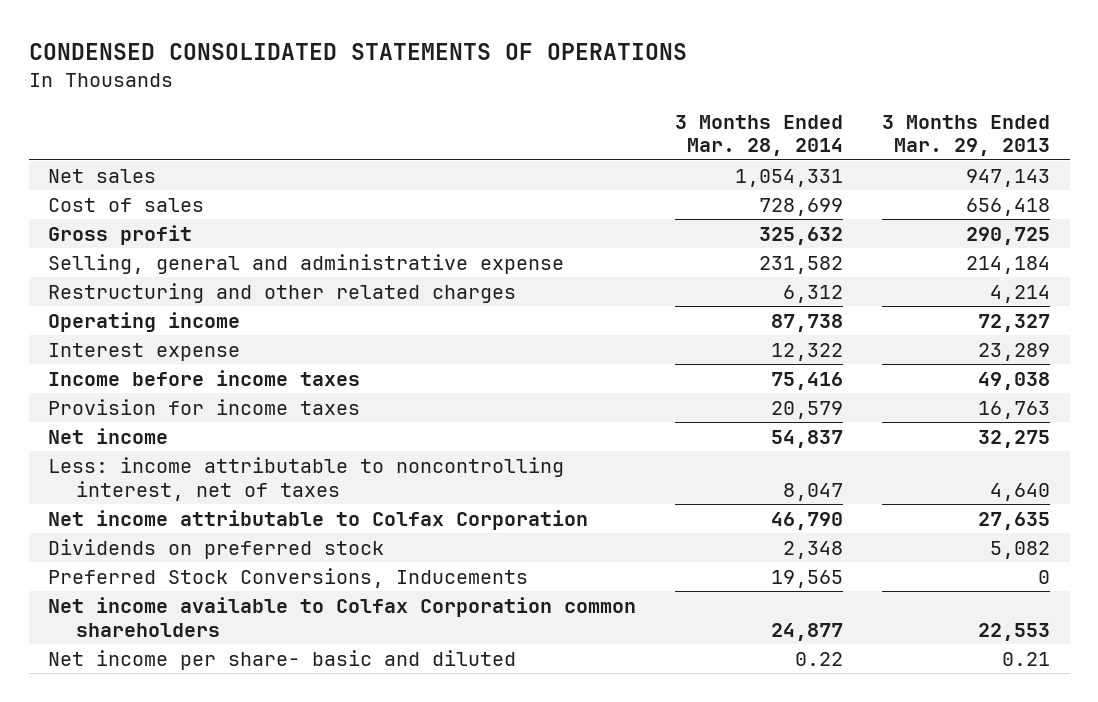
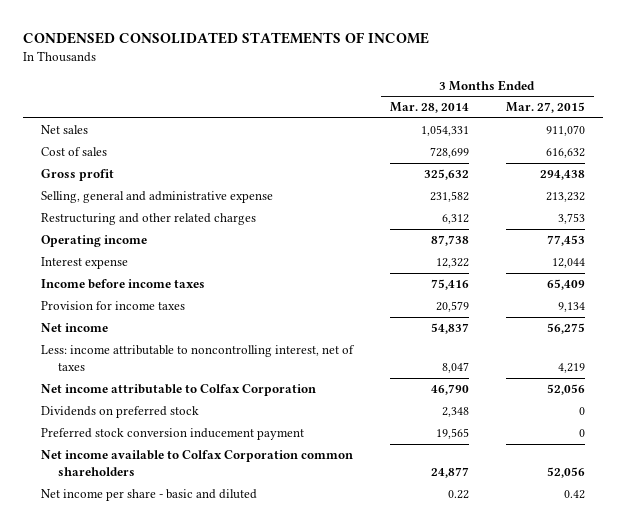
[28,42,687,60] CONDENSED CONSOLIDATED STATEMENTS OF OPERATIONS -> [22,32,429,45] CONDENSED CONSOLIDATED STATEMENTS OF INCOME
[882,114,1051,157] 3 Months Ended Mar. 29, 2013 -> none
none -> [505,102,585,114] Mar. 27, 2015
[48,567,529,588] Preferred Stock Conversions, Inducements -> [41,428,305,441] Preferred stock conversion inducement payment
[48,649,517,670] Net income per share- basic and diluted -> [41,489,258,502] Net income per share - basic and diluted

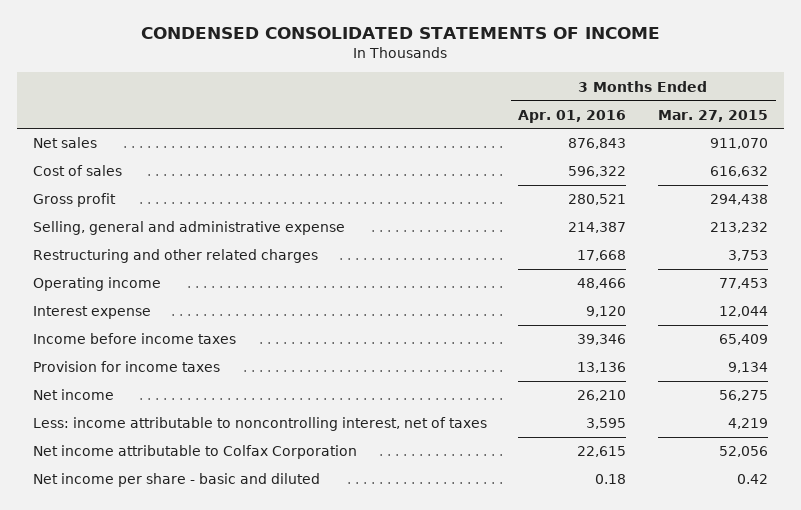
[389,102,469,114] Mar. 28, 2014 -> none
none -> [518,109,627,123] Apr. 01, 2016
[41,406,200,419] Dividends on preferred stock -> none
[41,428,305,441] Preferred stock conversion inducement payment -> none
[41,450,354,477] Net income available to Colfax Corporation common shareholders -> none

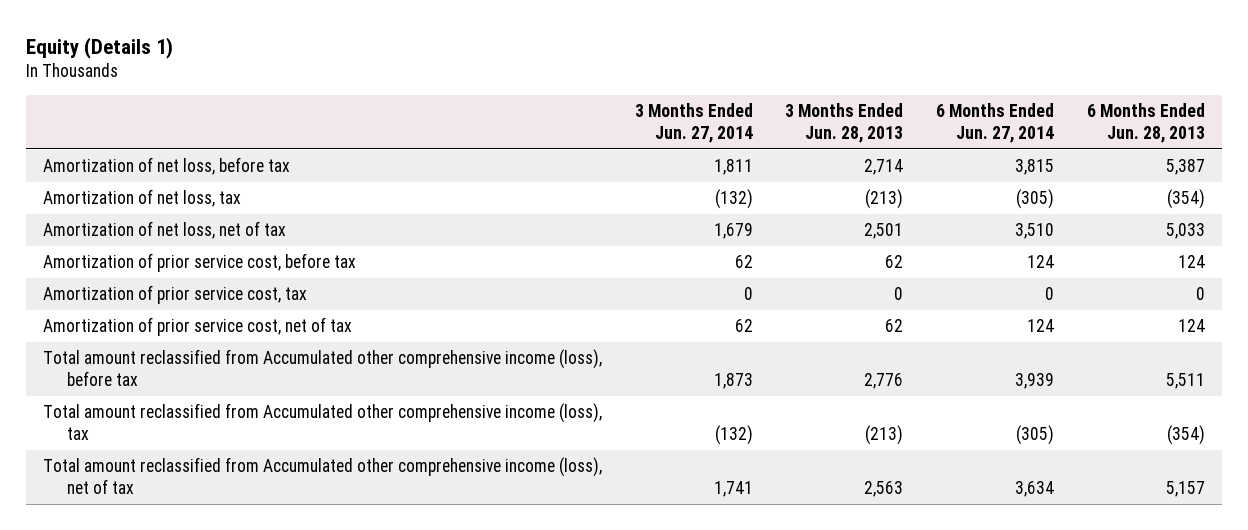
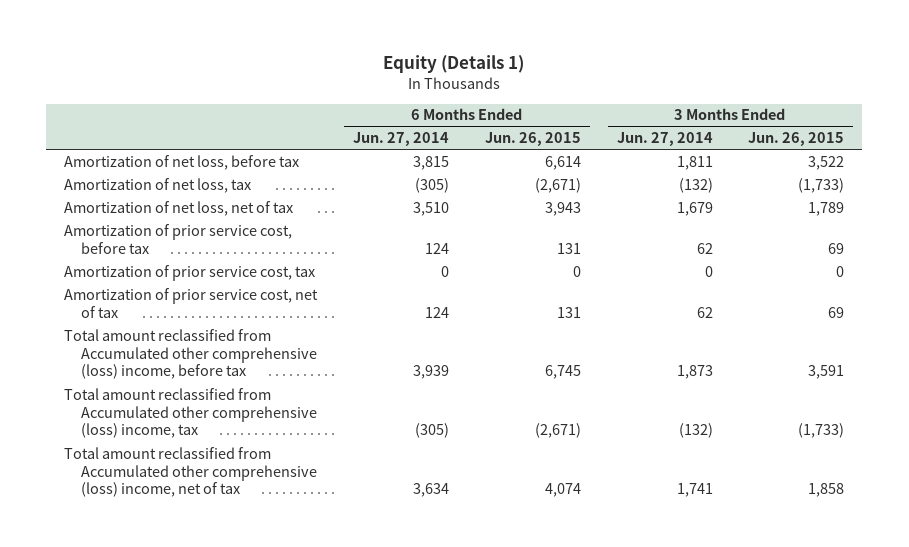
[785,102,904,144] 3 Months Ended Jun. 28, 2013 -> none
[1087,102,1206,144] 6 Months Ended Jun. 28, 2013 -> none
none -> [484,132,581,147] Jun. 26, 2015
none -> [748,132,845,147] Jun. 26, 2015
[42,349,602,387] Total amount reclassified from Accumulated other comprehensive income (loss), before tax -> [64,328,317,380] Total amount reclassified from Accumulated other comprehensive (loss) income, before tax
[42,403,602,441] Total amount reclassified from Accumulated other comprehensive income (loss), tax -> [64,387,317,439] Total amount reclassified from Accumulated other comprehensive (loss) income, tax
[42,457,602,495] Total amount reclassified from Accumulated other comprehensive income (loss), net of tax -> [64,446,317,498] Total amount reclassified from Accumulated other comprehensive (loss) income, net of tax

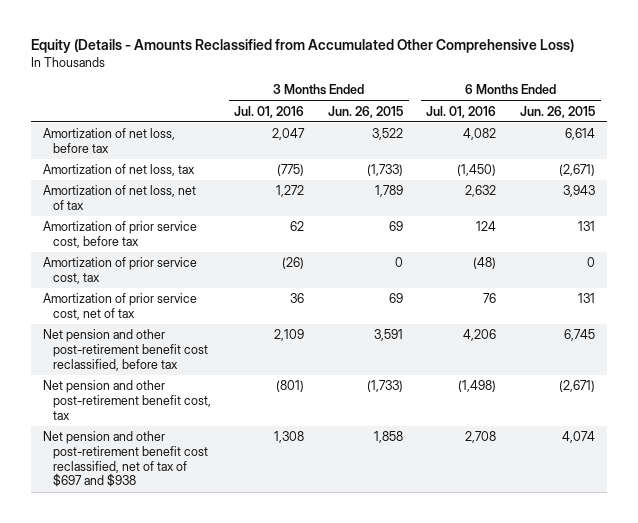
[383,55,525,74] Equity (Details 1) -> [30,39,574,54] Equity (Details - Amounts Reclassified from Accumulated Other Comprehensive Loss)
[353,132,450,147] Jun. 27, 2014 -> none
[616,132,713,147] Jun. 27, 2014 -> none
none -> [234,105,305,118] Jul. 01, 2016
none -> [426,105,497,118] Jul. 01, 2016
[64,328,317,380] Total amount reclassified from Accumulated other comprehensive (loss) income, before tax -> [42,329,208,371] Net pension and other post-retirement benefit cost reclassified, before tax
[64,387,317,439] Total amount reclassified from Accumulated other comprehensive (loss) income, tax -> [42,380,211,420] Net pension and other post-retirement benefit cost, tax
[64,446,317,498] Total amount reclassified from Accumulated other comprehensive (loss) income, net of tax -> [42,431,208,488] Net pension and other post-retirement benefit cost reclassified, net of tax of $697 and $938

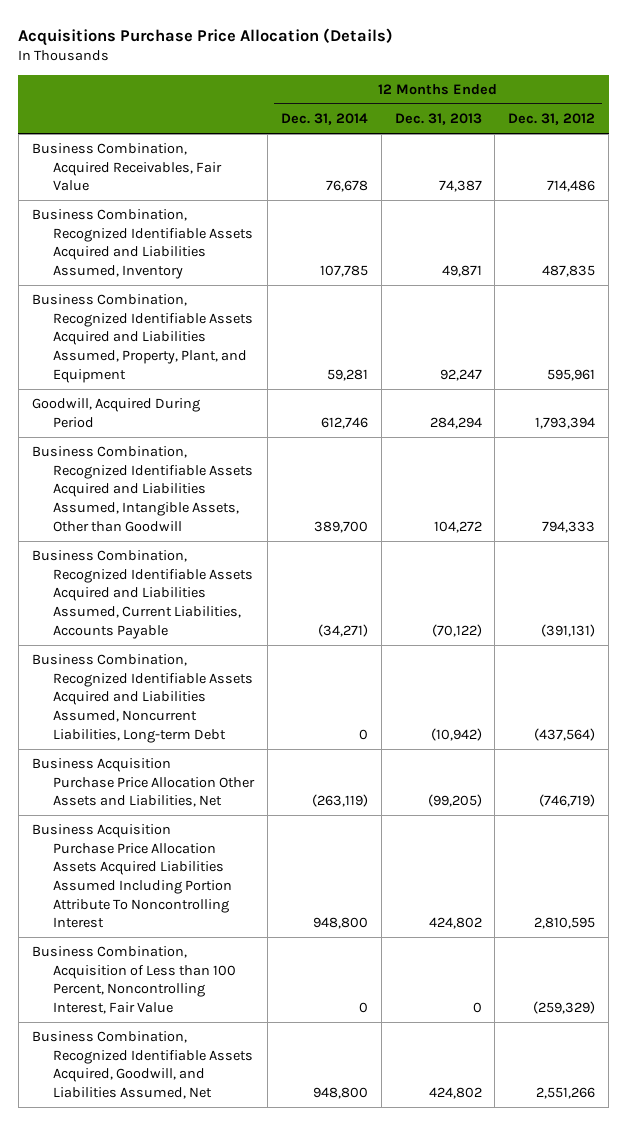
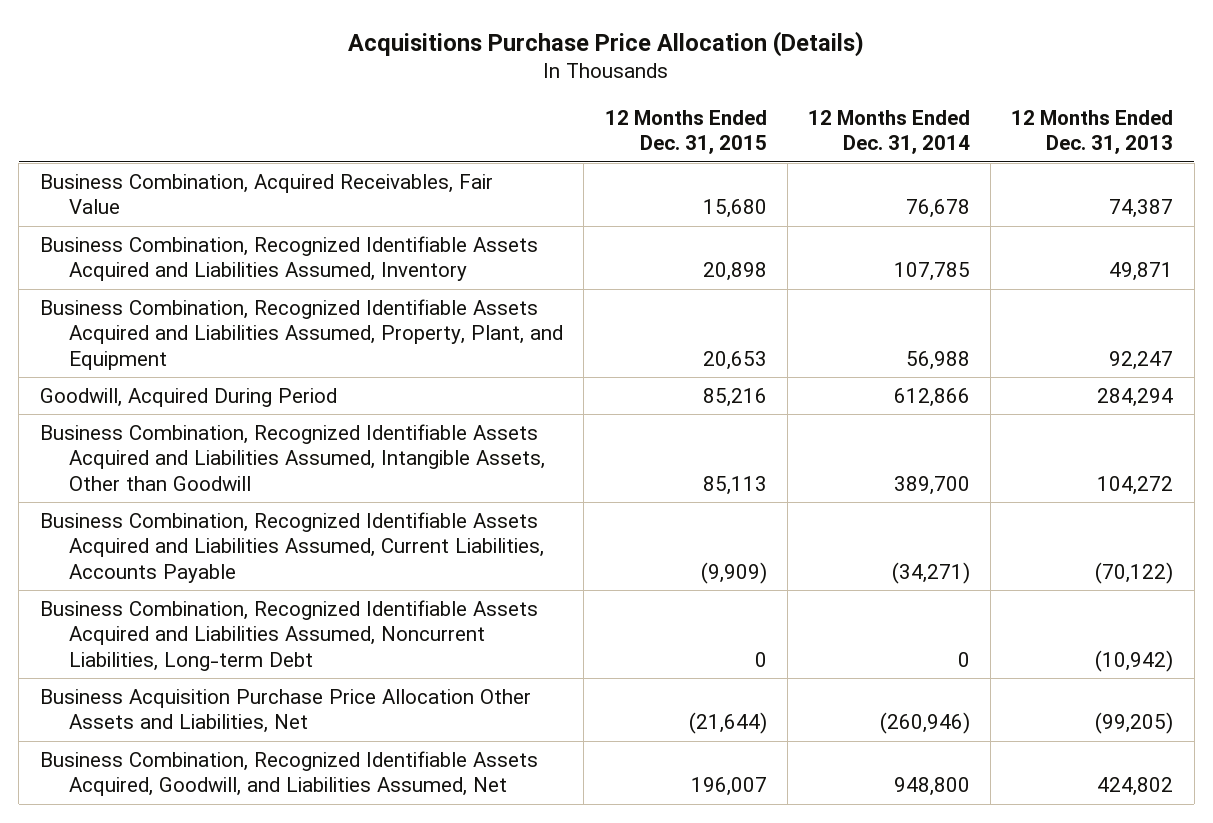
[508,113,596,126] Dec. 31, 2012 -> none
none -> [604,109,767,155] 12 Months Ended Dec. 31, 2015
[326,368,368,381] 59,281 -> [905,350,970,370] 56,988
[320,416,368,429] 612,746 -> [893,387,970,407] 612,866
[31,824,233,929] Business Acquisition Purchase Price Allocation Assets Acquired Liabilities Assumed Including Portion Attribute To Noncontrolling Interest -> none
[31,946,237,1014] Business Combination, Acquisition of Less than 100 Percent, Noncontrolling Interest, Fair Value -> none
[311,794,368,808] (263,119) -> [879,712,970,735] (260,946)

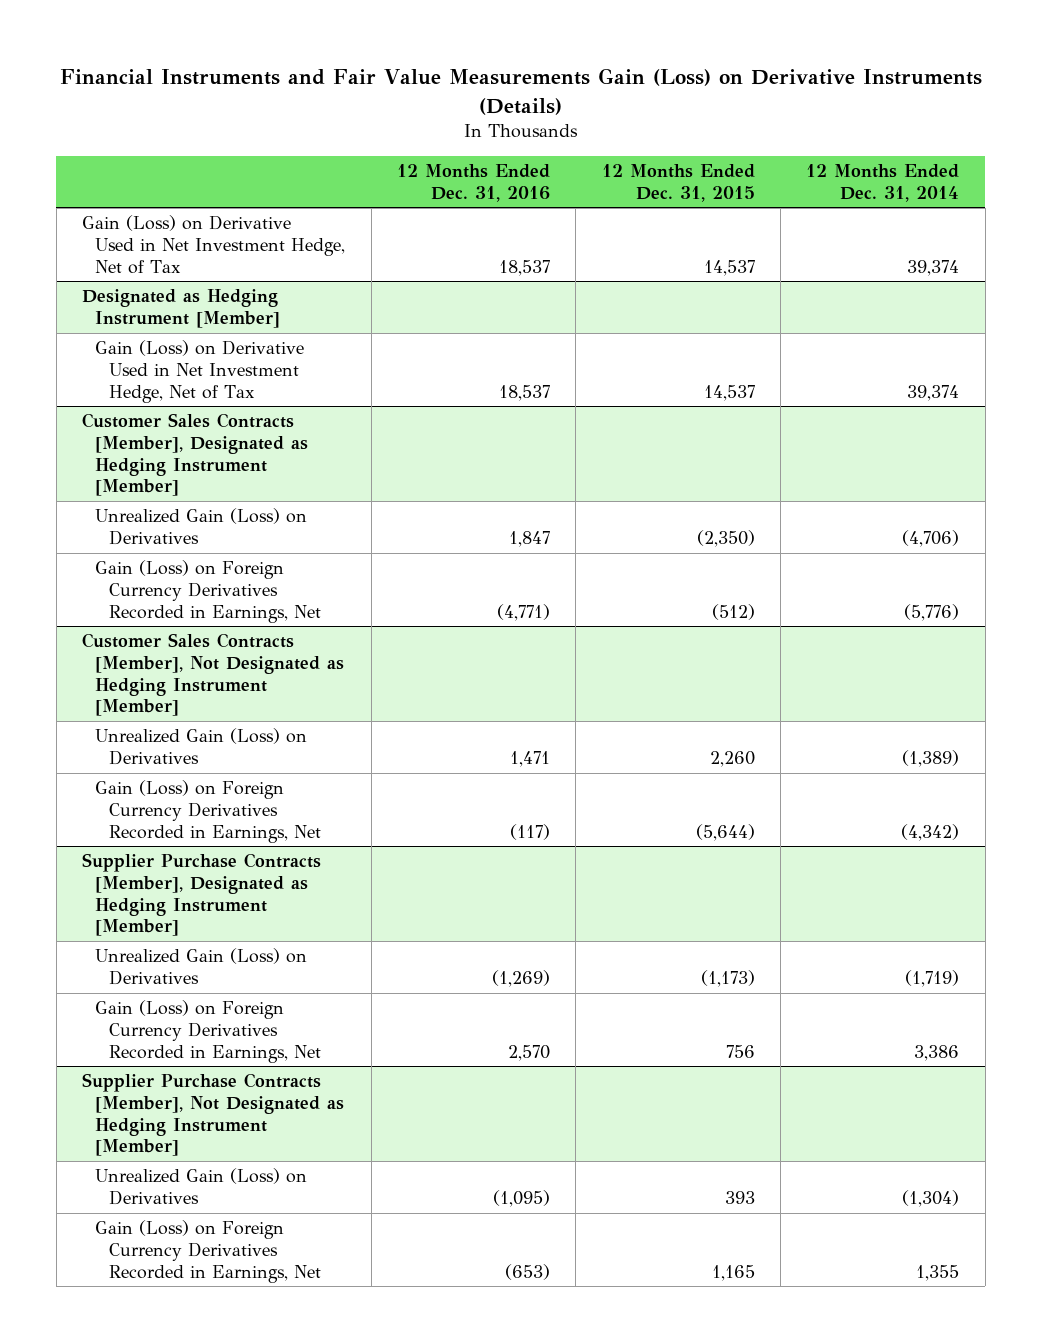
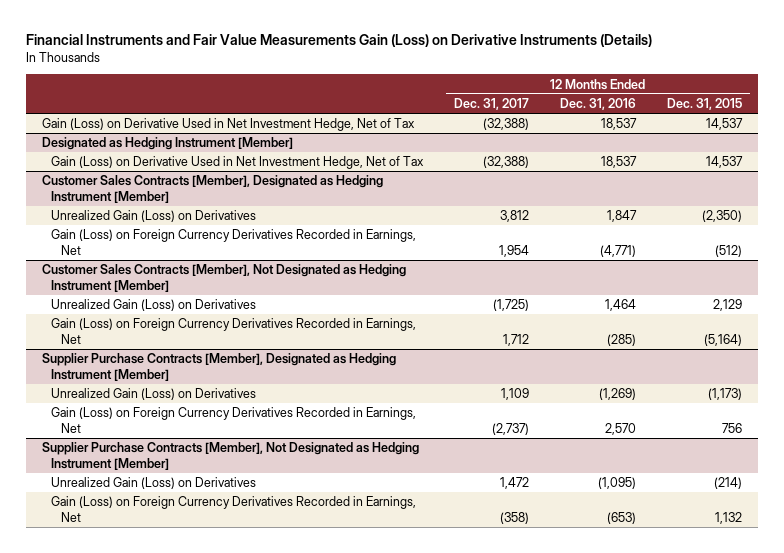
[806,163,960,202] 12 Months Ended Dec. 31, 2014 -> none
none -> [454,97,530,110] Dec. 31, 2017
[509,750,550,767] 1,471 -> [605,299,637,312] 1,464
[709,750,755,767] 2,260 -> [713,299,743,312] 2,129
[509,823,550,840] (117) -> [607,334,637,347] (285)
[695,823,755,841] (5,644) -> [704,334,743,347] (5,164)
[724,1190,755,1204] 393 -> [714,477,743,490] (214)
[711,1264,755,1281] 1,165 -> [715,512,743,525] 1,132

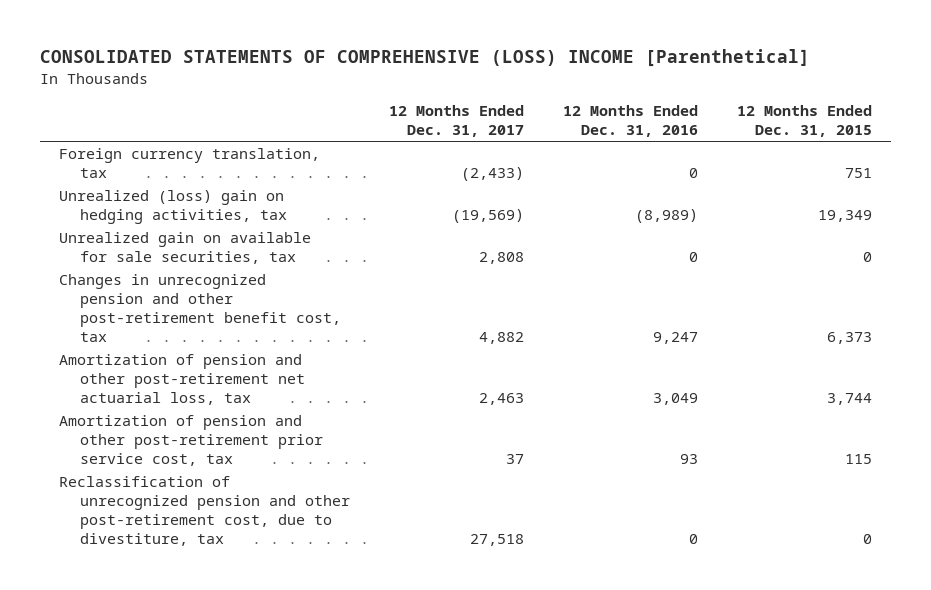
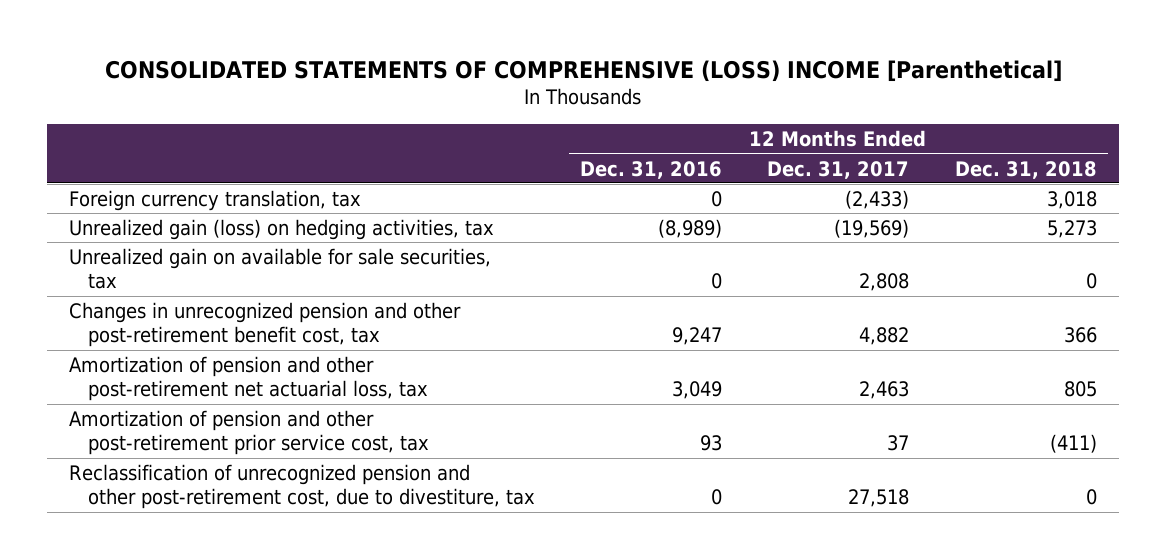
[736,105,872,138] 12 Months Ended Dec. 31, 2015 -> none
none -> [954,160,1097,179] Dec. 31, 2018
[59,190,288,225] Unrealized (loss) gain on hedging activities, tax -> [69,218,495,240] Unrealized gain (loss) on hedging activities, tax

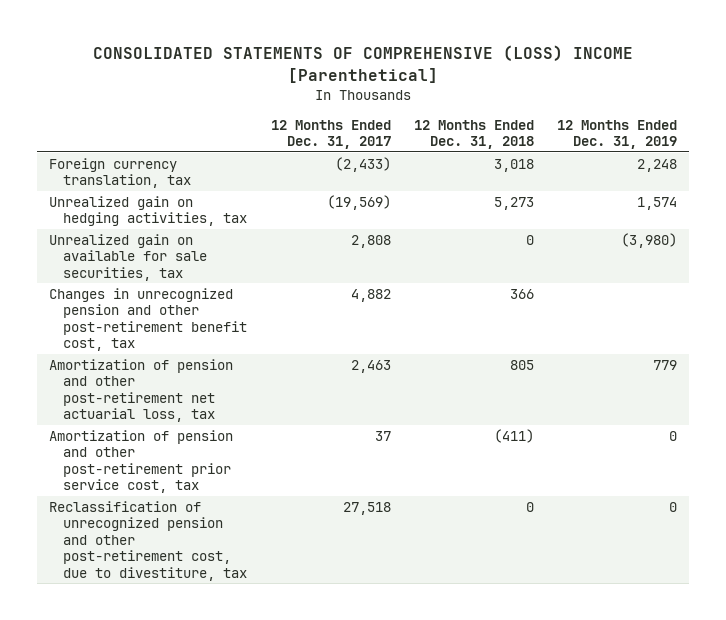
[580,160,723,179] Dec. 31, 2016 -> none
none -> [557,119,678,150] 12 Months Ended Dec. 31, 2019
[69,218,495,240] Unrealized gain (loss) on hedging activities, tax -> [48,195,248,227] Unrealized gain on hedging activities, tax

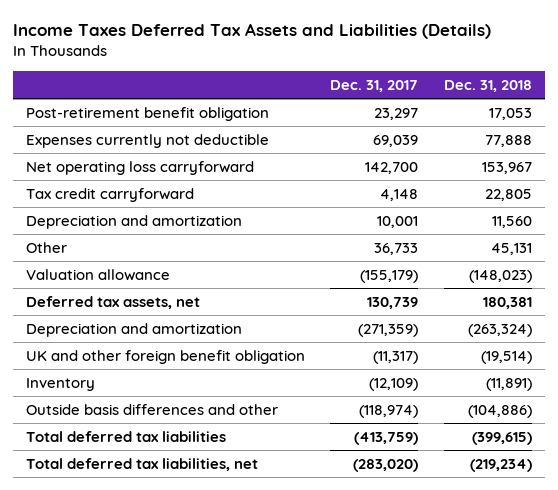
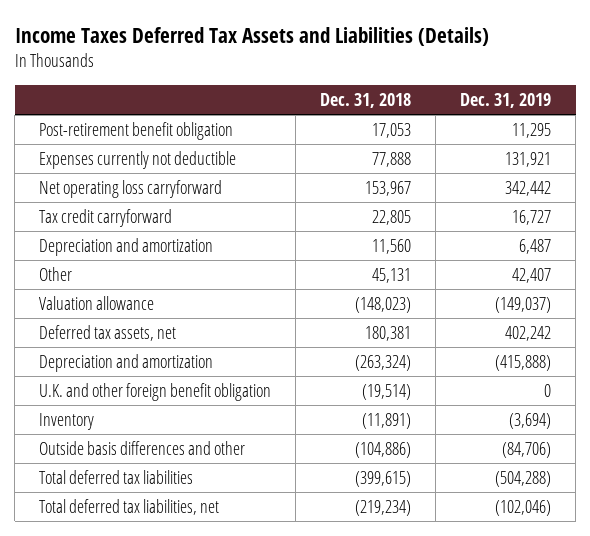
[330,80,419,93] Dec. 31, 2017 -> none
none -> [460,92,552,108] Dec. 31, 2019
[25,349,305,364] UK and other foreign benefit obligation -> [39,382,272,401] U.K. and other foreign benefit obligation

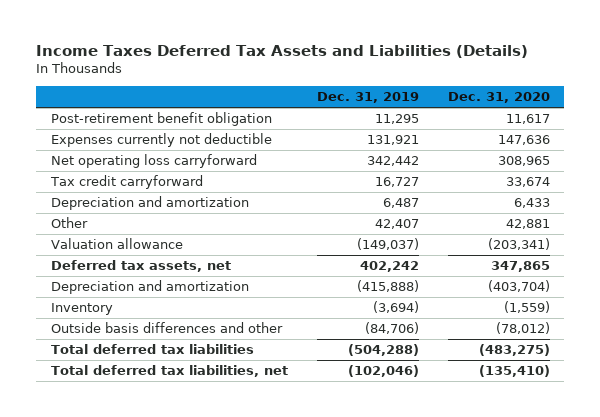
[320,92,412,108] Dec. 31, 2018 -> none
none -> [447,92,550,104] Dec. 31, 2020
[39,382,272,401] U.K. and other foreign benefit obligation -> none

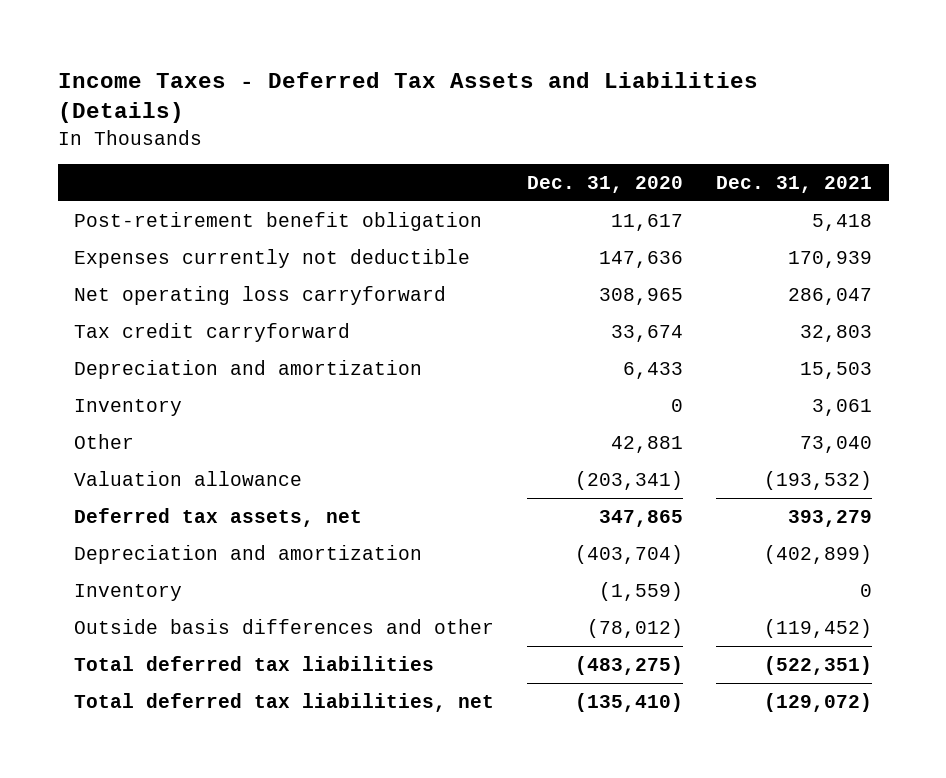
[36,44,529,58] Income Taxes Deferred Tax Assets and Liabilities (Details) -> [57,71,758,124] Income Taxes - Deferred Tax Assets and Liabilities (Details)
[316,92,419,104] Dec. 31, 2019 -> none
none -> [716,175,873,193] Dec. 31, 2021
none -> [74,398,183,416] Inventory

